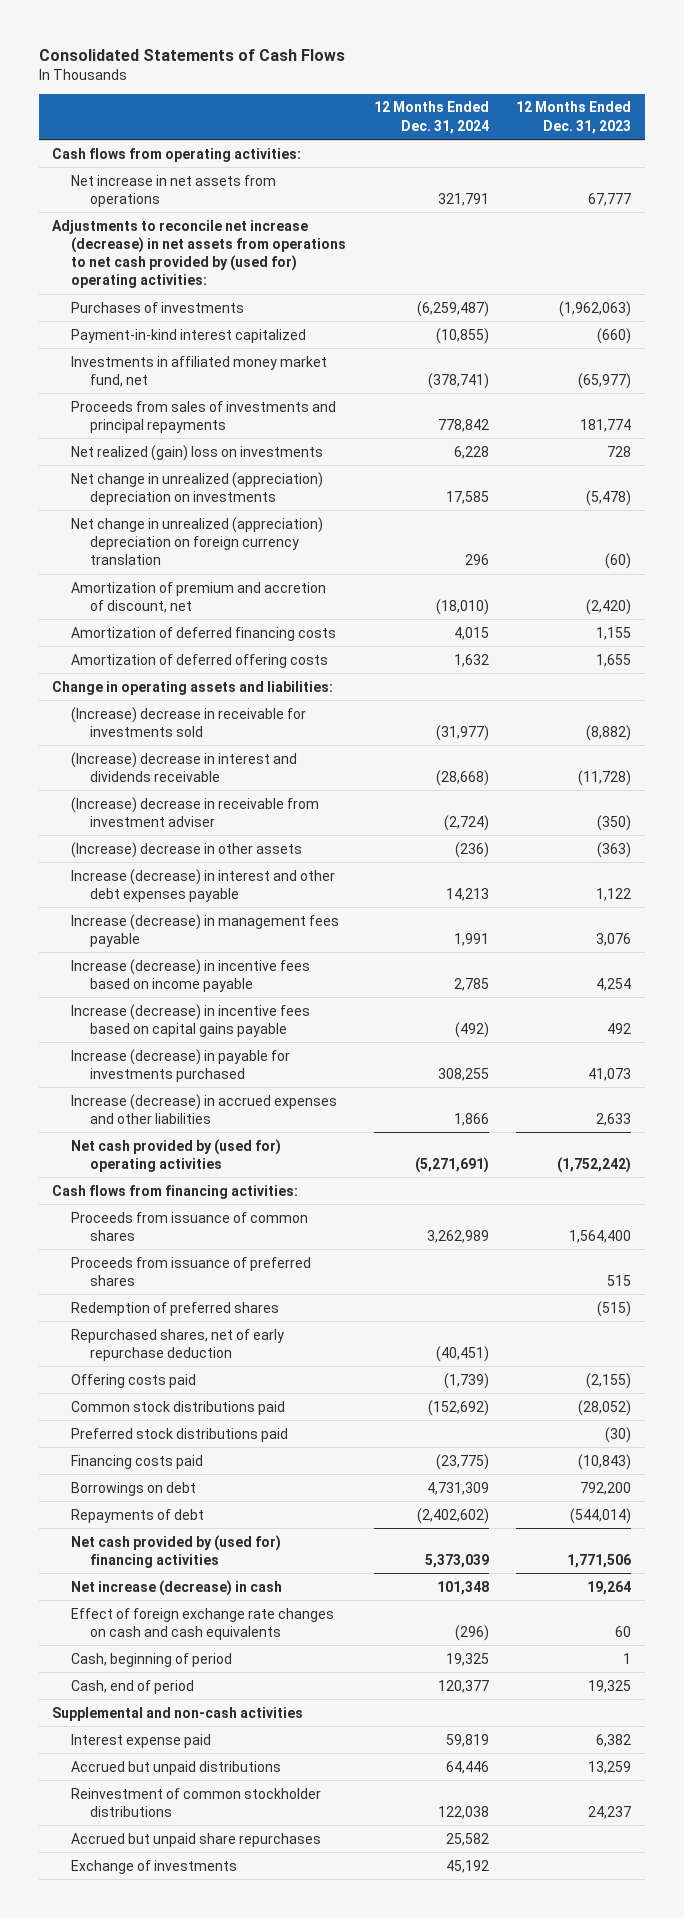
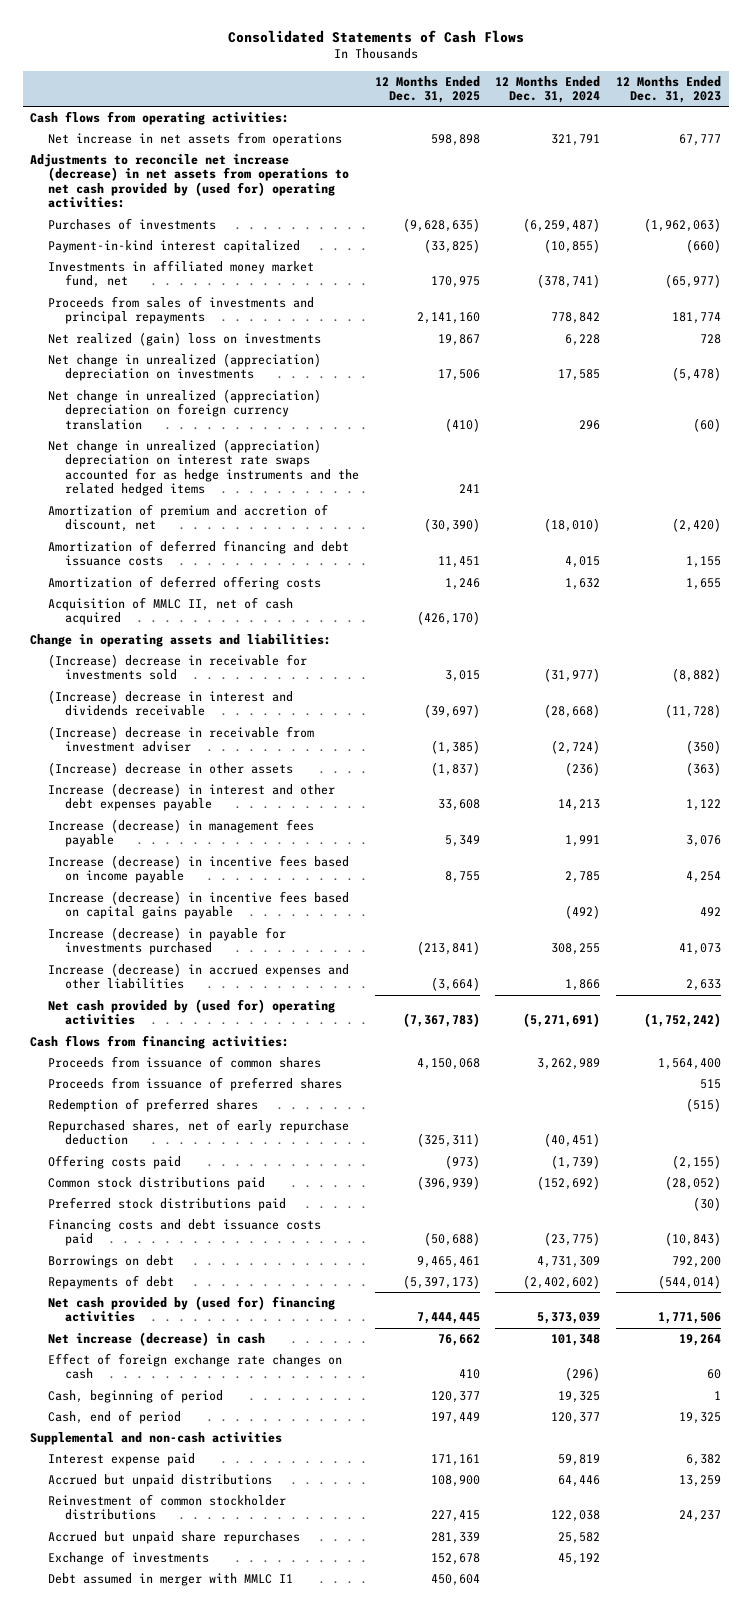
none -> [374,75,480,104] 12 Months Ended Dec. 31, 2025
none -> [47,438,360,497] Net change in unrealized (appreciation) depreciation on interest rate swaps accounted for as hedge instruments and the related hedged items
[71,626,337,641] Amortization of deferred financing costs -> [47,539,349,567] Amortization of deferred financing and debt issuance costs
none -> [47,596,293,626] Acquisition of MMLC II, net of cash acquired
[71,1454,204,1469] Financing costs paid -> [47,1218,321,1247] Financing costs and debt issuance costs paid
[71,1607,335,1640] Effect of foreign exchange rate changes on cash and cash equivalents -> [47,1352,342,1380] Effect of foreign exchange rate changes on cash
none -> [47,1572,293,1586] Debt assumed in merger with MMLC I1

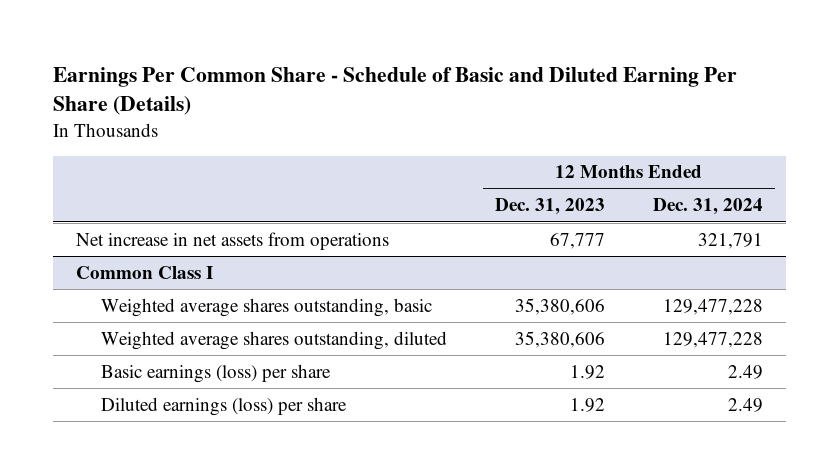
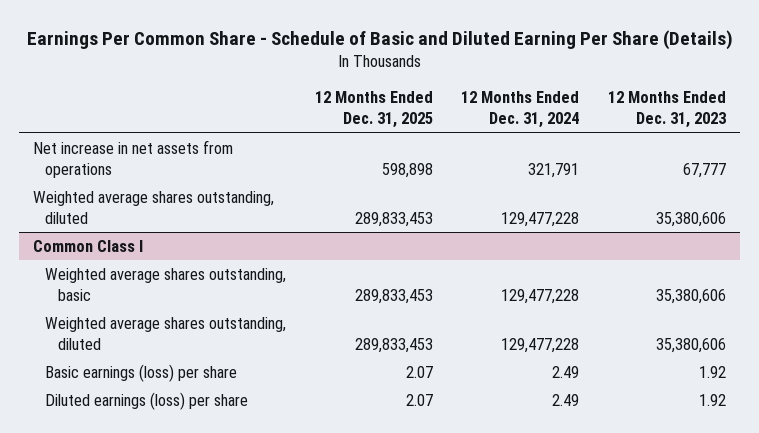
none -> [314,91,433,129] 12 Months Ended Dec. 31, 2025
none -> [33,191,275,224] Weighted average shares outstanding, diluted

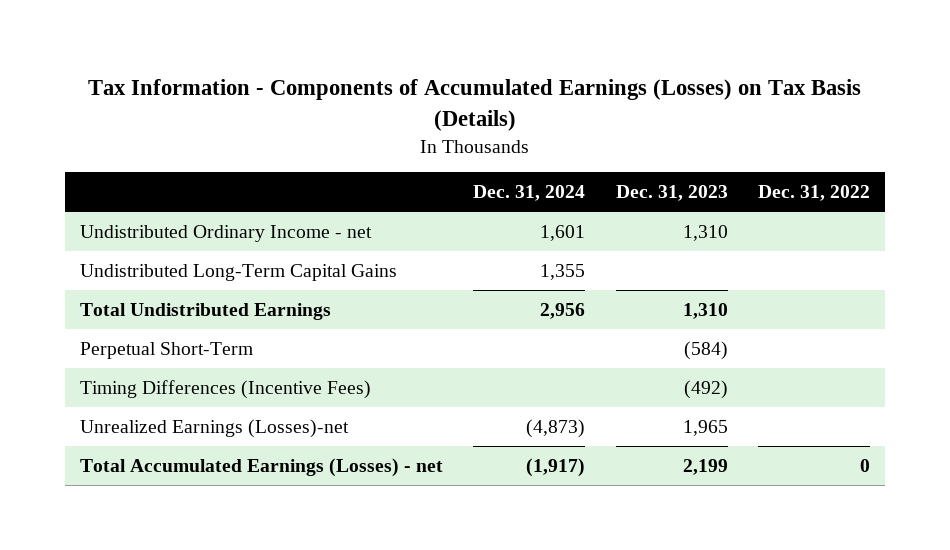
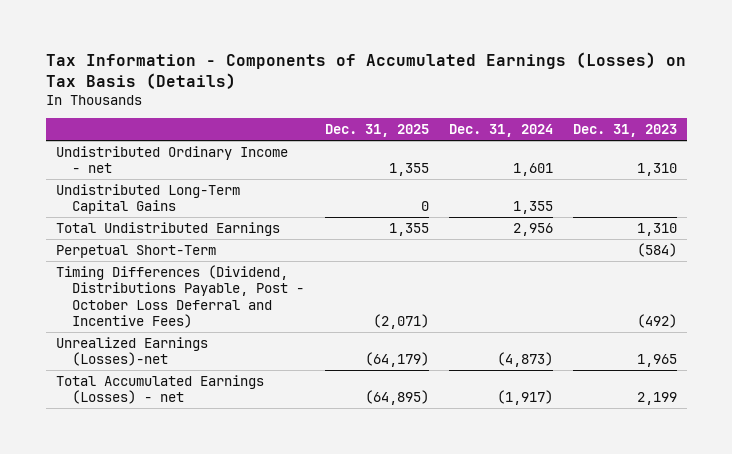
[757,185,870,202] Dec. 31, 2022 -> none
none -> [324,124,429,138] Dec. 31, 2025
[79,379,371,399] Timing Differences (Incentive Fees) -> [55,264,305,329] Timing Differences (Dividend, Distributions Payable, Post - October Loss Deferral and Incentive Fees)

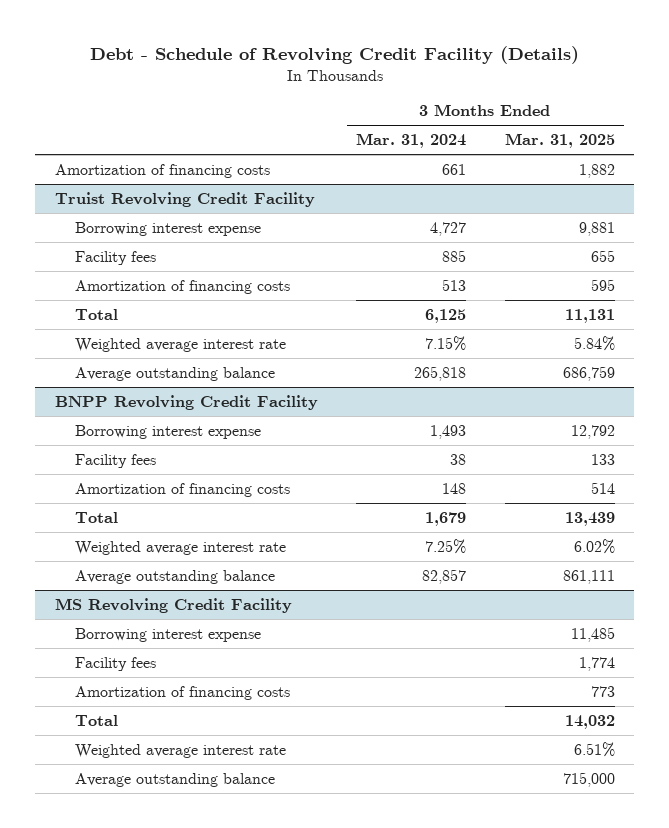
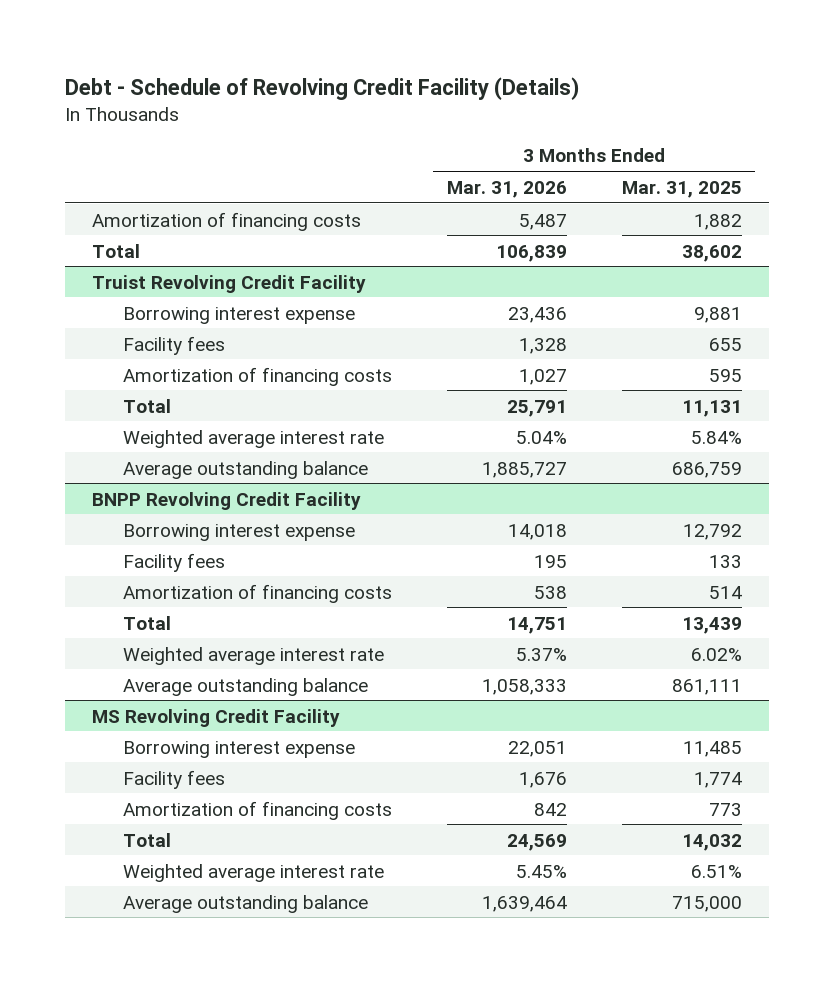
[356,133,467,149] Mar. 31, 2024 -> none
none -> [446,180,567,198] Mar. 31, 2026
none -> [92,243,141,258] Total

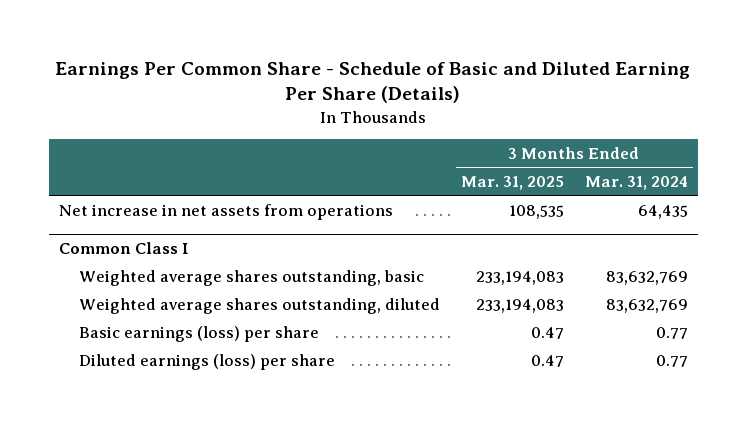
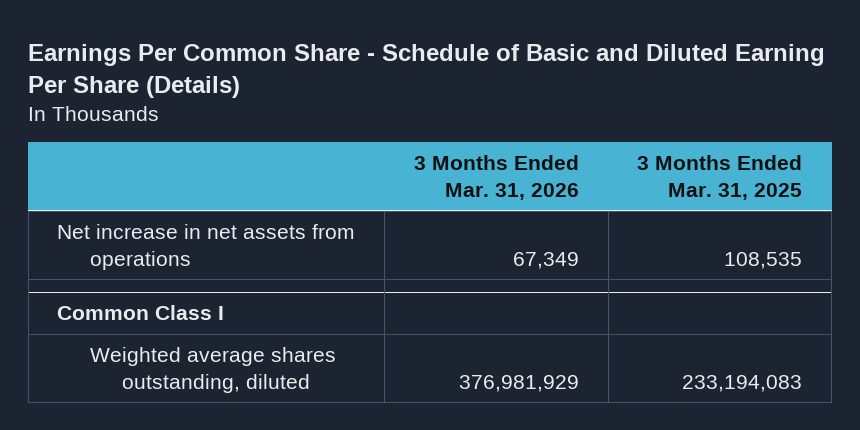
[584,175,688,190] Mar. 31, 2024 -> none
none -> [413,155,579,200] 3 Months Ended Mar. 31, 2026
[79,269,425,286] Weighted average shares outstanding, basic -> none
[79,325,320,342] Basic earnings (loss) per share -> none
[79,353,336,370] Diluted earnings (loss) per share -> none

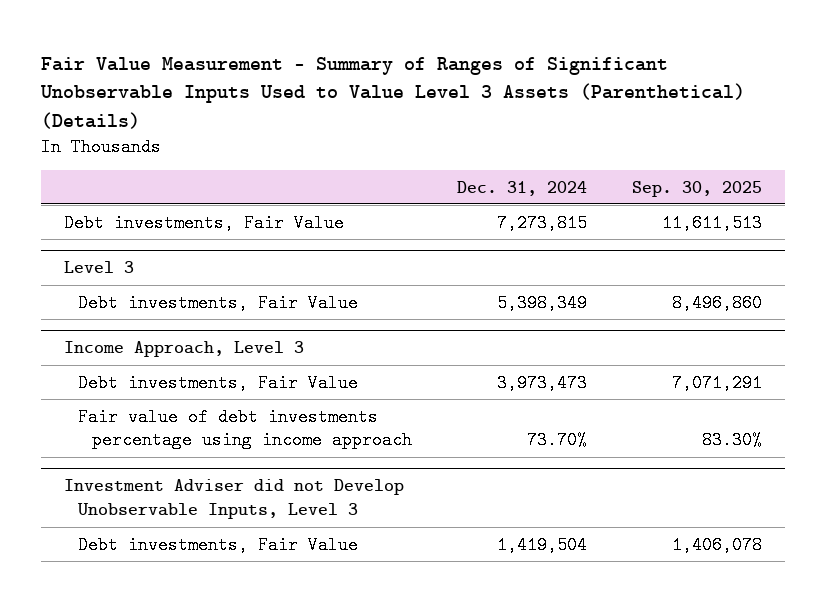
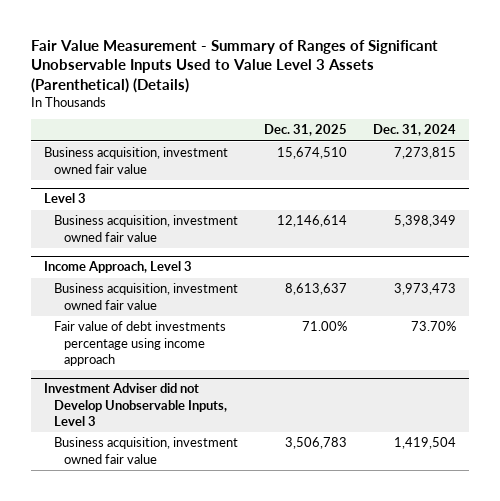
[632,180,763,197] Sep. 30, 2025 -> none
none -> [263,124,347,137] Dec. 31, 2025
[63,213,344,232] Debt investments, Fair Value -> [44,147,229,174] Business acquisition, investment owned fair value
[77,293,358,312] Debt investments, Fair Value -> [54,215,239,242] Business acquisition, investment owned fair value
[77,373,358,392] Debt investments, Fair Value -> [54,283,239,310] Business acquisition, investment owned fair value
[77,535,358,554] Debt investments, Fair Value -> [54,437,239,464] Business acquisition, investment owned fair value

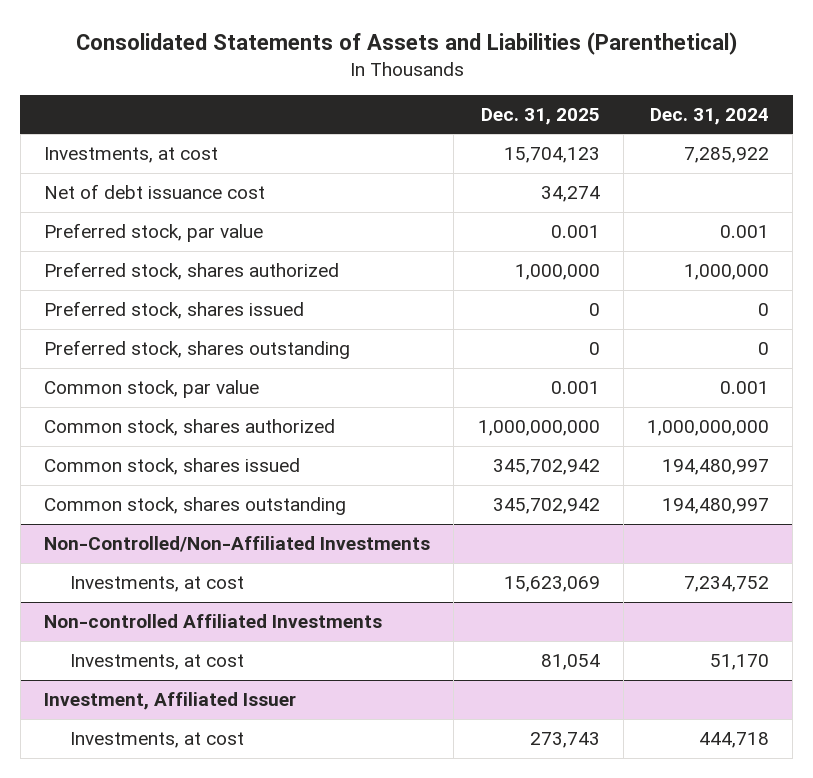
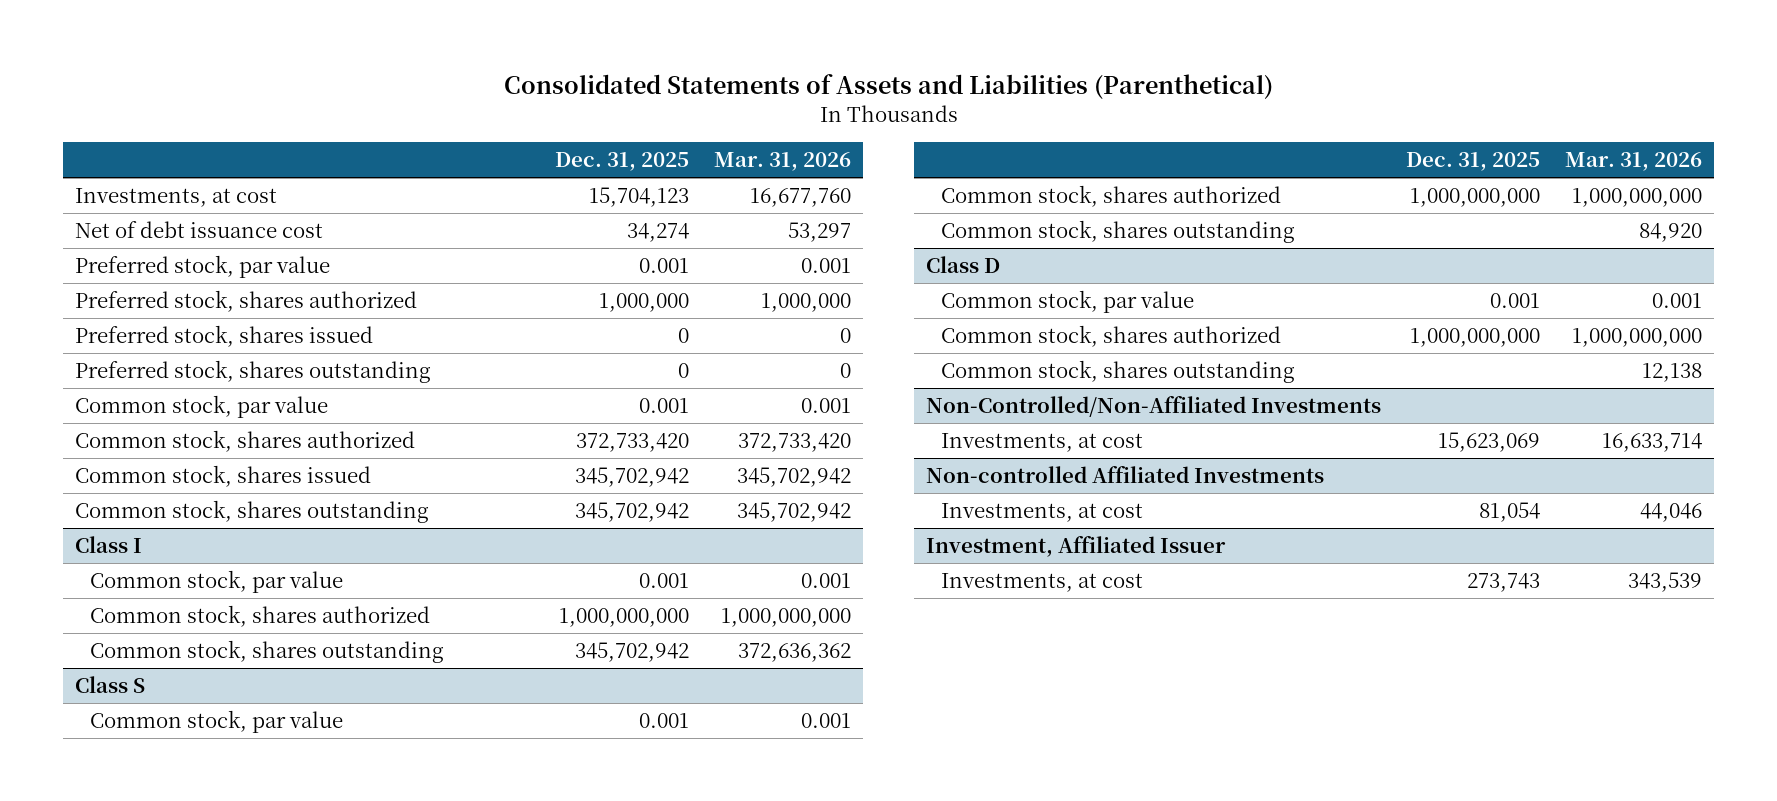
[650,107,770,125] Dec. 31, 2024 -> none
none -> [713,152,851,172] Mar. 31, 2026
[477,419,600,436] 1,000,000,000 -> [576,433,690,453] 372,733,420
none -> [75,536,143,554] Class I
none -> [89,570,343,594] Common stock, par value
none -> [89,605,430,628] Common stock, shares authorized
none -> [89,640,444,664] Common stock, shares outstanding
none -> [75,676,146,694] Class S
none -> [89,710,343,734] Common stock, par value
none -> [940,185,1281,208] Common stock, shares authorized
none -> [940,220,1295,244] Common stock, shares outstanding
none -> [926,256,1001,274] Class D
none -> [940,290,1194,314] Common stock, par value
none -> [940,325,1281,348] Common stock, shares authorized
none -> [940,360,1295,384] Common stock, shares outstanding

